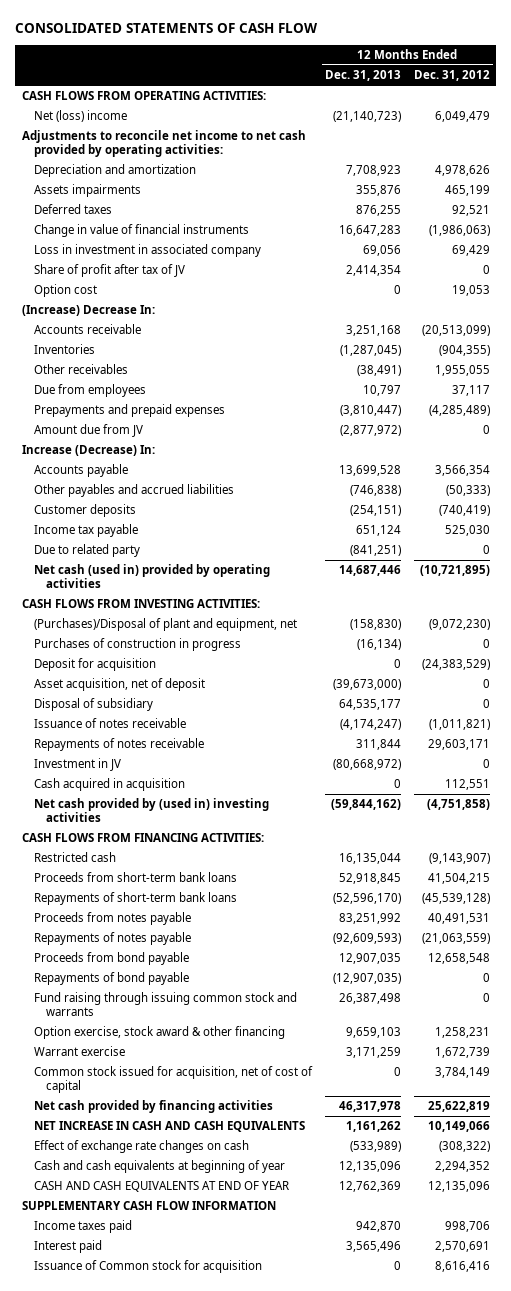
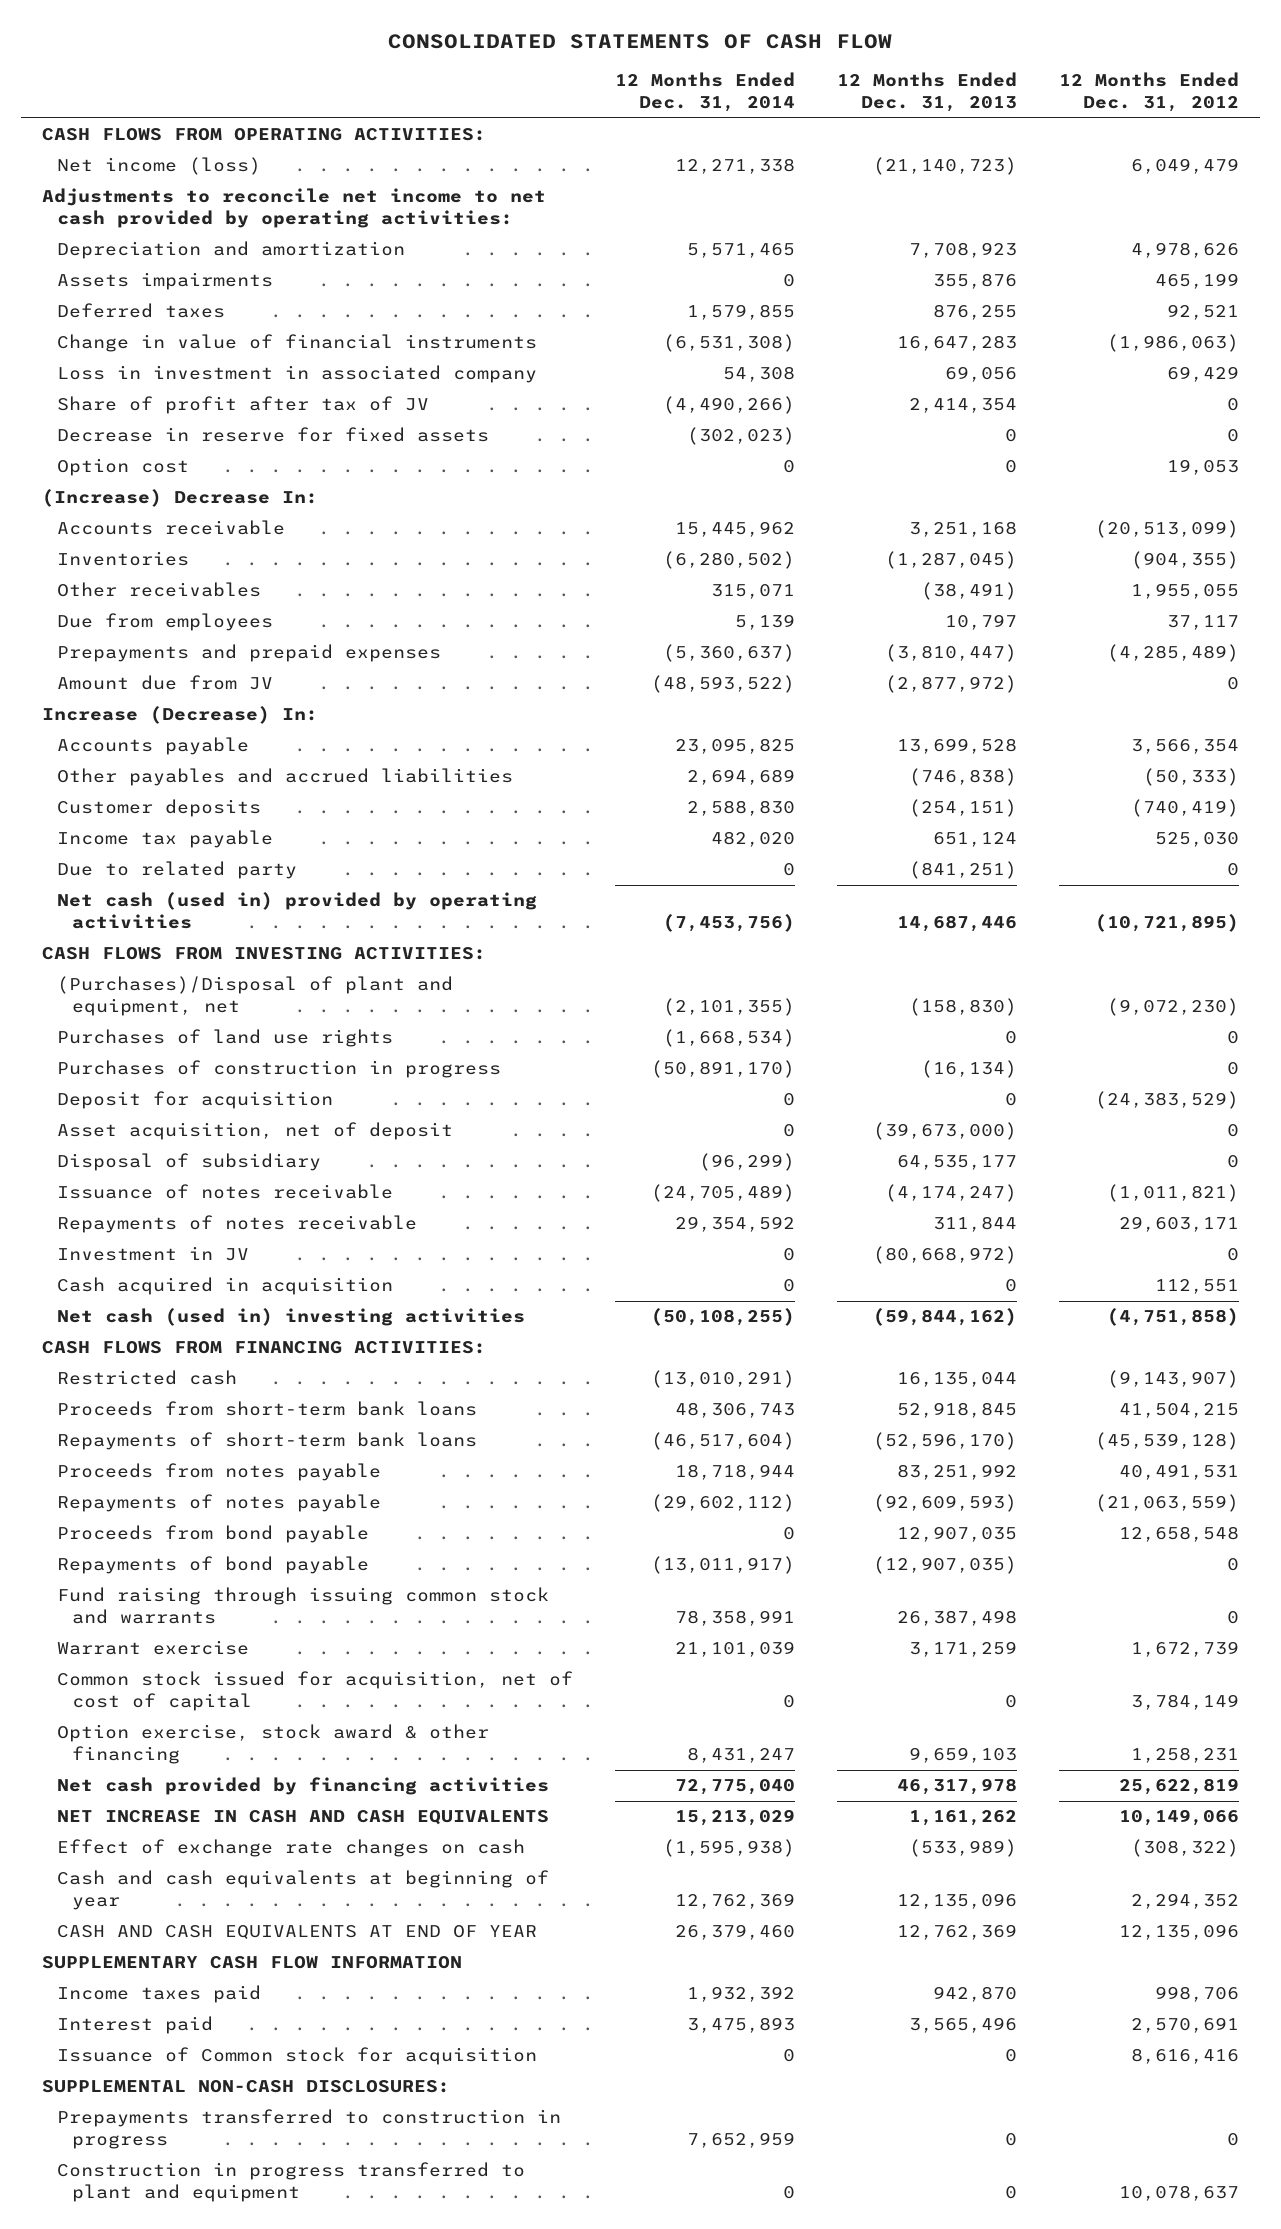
none -> [614,72,795,113] 12 Months Ended Dec. 31, 2014
[33,110,127,123] Net (loss) income -> [57,157,262,176] Net income (loss)
none -> [57,427,490,443] Decrease in reserve for fixed assets
none -> [57,1029,394,1048] Purchases of land use rights
[33,798,269,823] Net cash provided by (used in) investing activities -> [57,1308,526,1327] Net cash (used in) investing activities
[33,1026,285,1040] Option exercise, stock award & other financing -> [57,1724,490,1765] Option exercise, stock award & other financing
none -> [42,2080,451,2094] SUPPLEMENTAL NON-CASH DISCLOSURES:
none -> [57,2109,562,2150] Prepayments transferred to construction in progress
none -> [57,2162,526,2203] Construction in progress transferred to plant and equipment

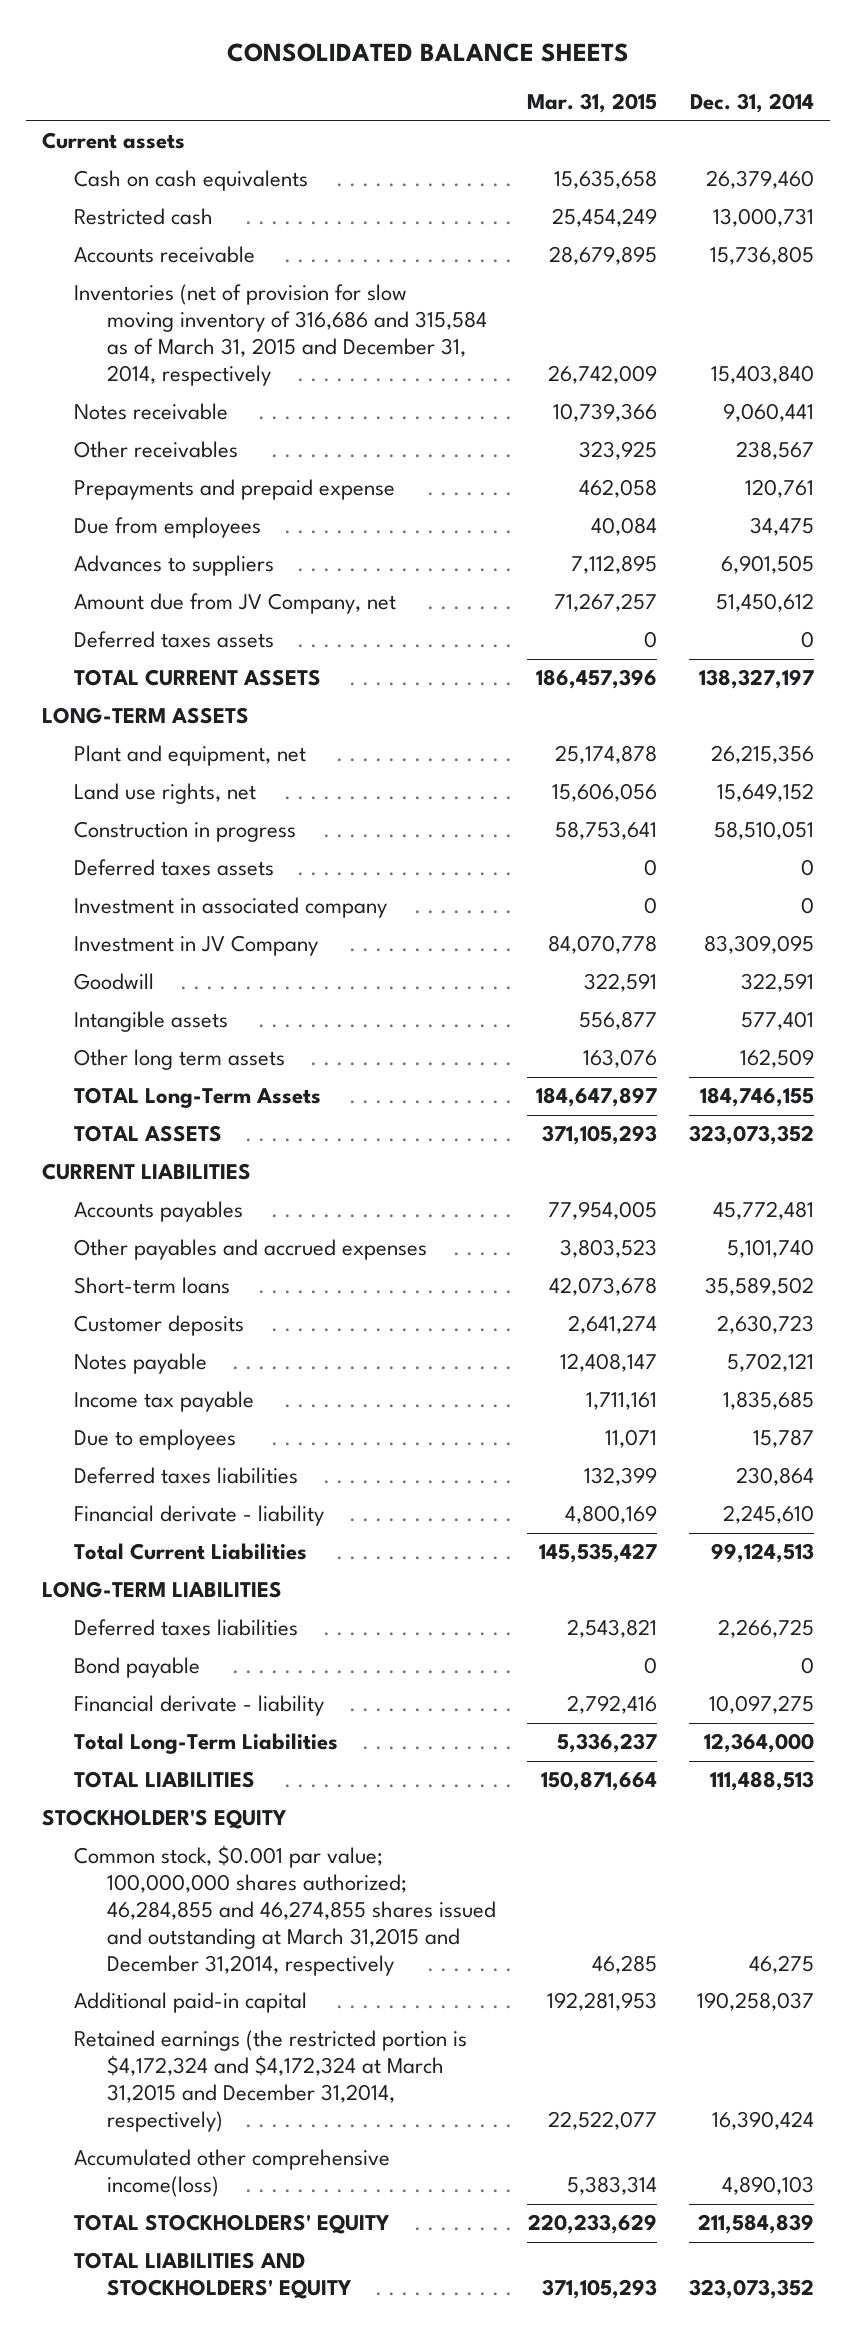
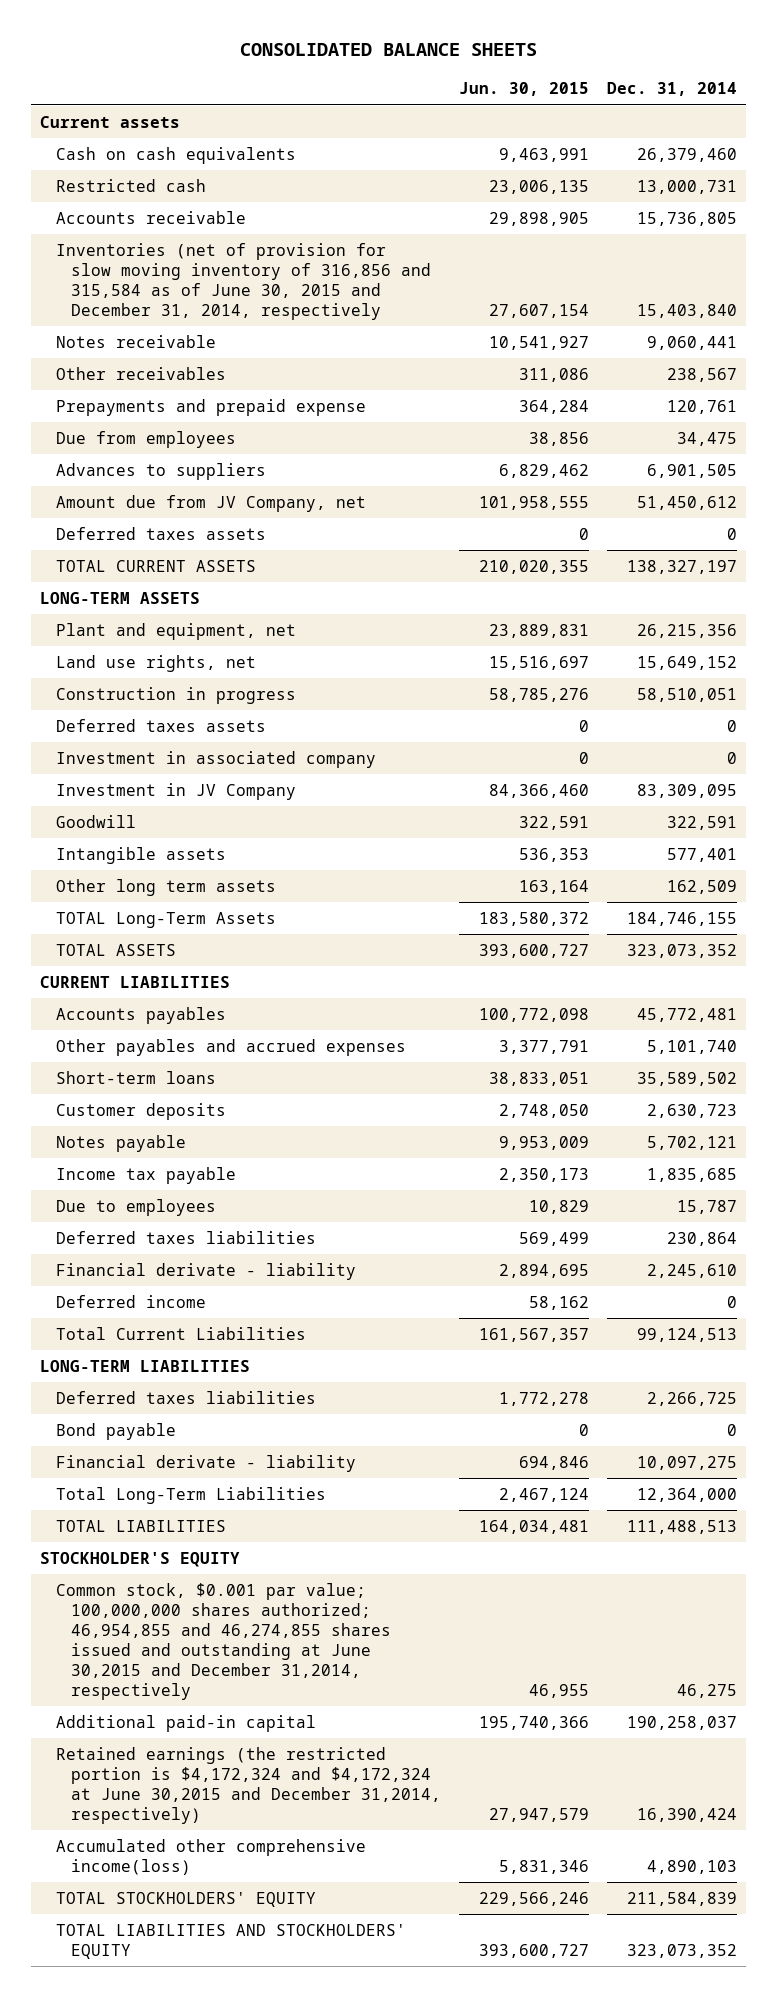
[527,93,658,114] Mar. 31, 2015 -> none
none -> [458,82,589,97] Jun. 30, 2015
[74,284,487,386] Inventories (net of provision for slow moving inventory of 316,686 and 315,584 as of March 31, 2015 and December 31, 2014, respectively -> [55,242,431,320] Inventories (net of provision for slow moving inventory of 316,856 and 315,584 as of June 30, 2015 and December 31, 2014, respectively
none -> [55,1294,206,1308] Deferred income
[74,1845,496,1976] Common stock, $0.001 par value; 100,000,000 shares authorized; 46,284,855 and 46,274,855 shares issued and outstanding at March 31,2015 and December 31,2014, respectively -> [55,1582,391,1700] Common stock, $0.001 par value; 100,000,000 shares authorized; 46,954,855 and 46,274,855 shares issued and outstanding at June 30,2015 and December 31,2014, respectively
[74,2030,468,2132] Retained earnings (the restricted portion is $4,172,324 and $4,172,324 at March 31,2015 and December 31,2014, respectively) -> [55,1746,441,1824] Retained earnings (the restricted portion is $4,172,324 and $4,172,324 at June 30,2015 and December 31,2014, respectively)

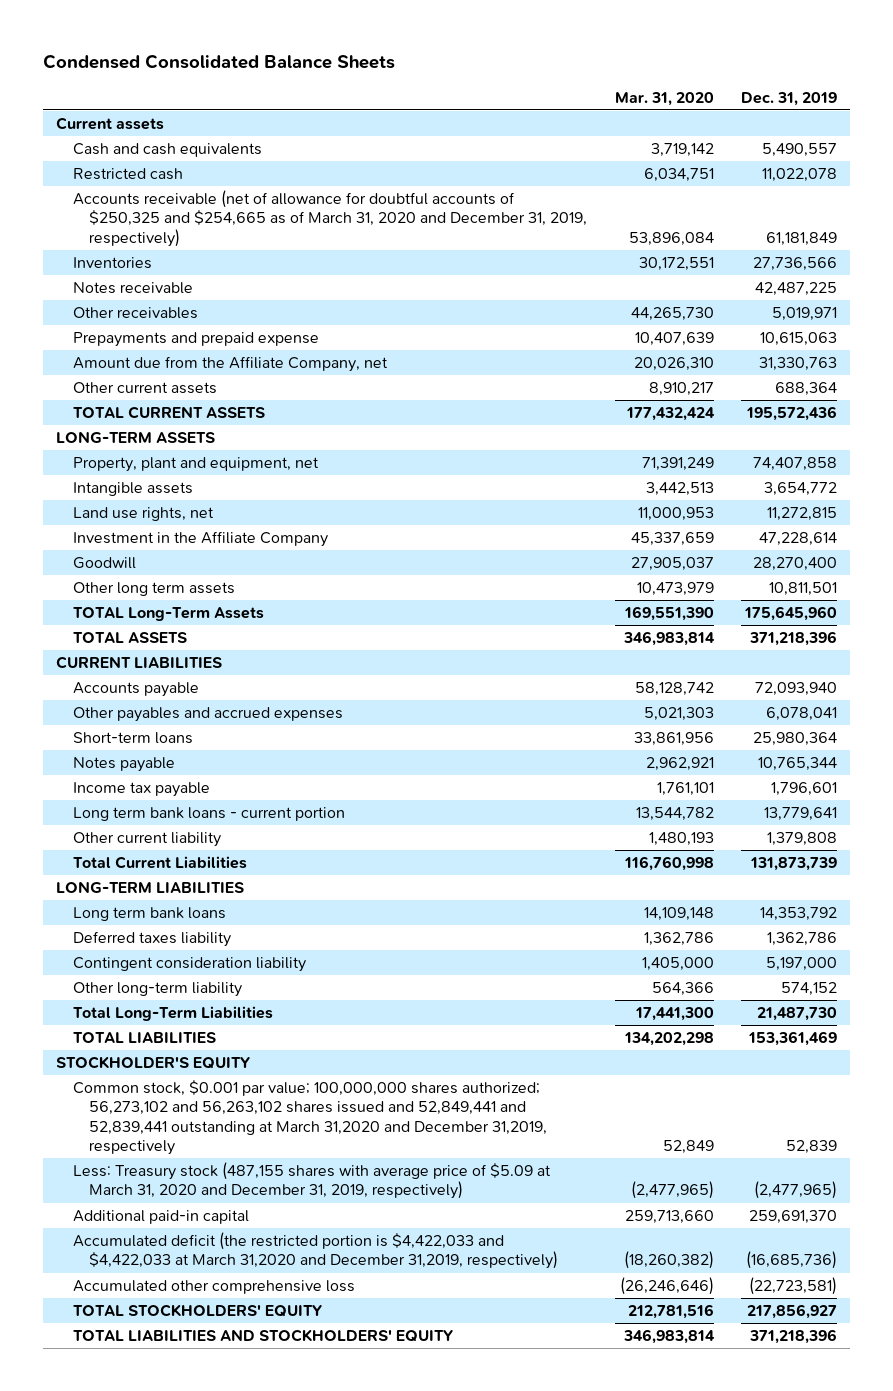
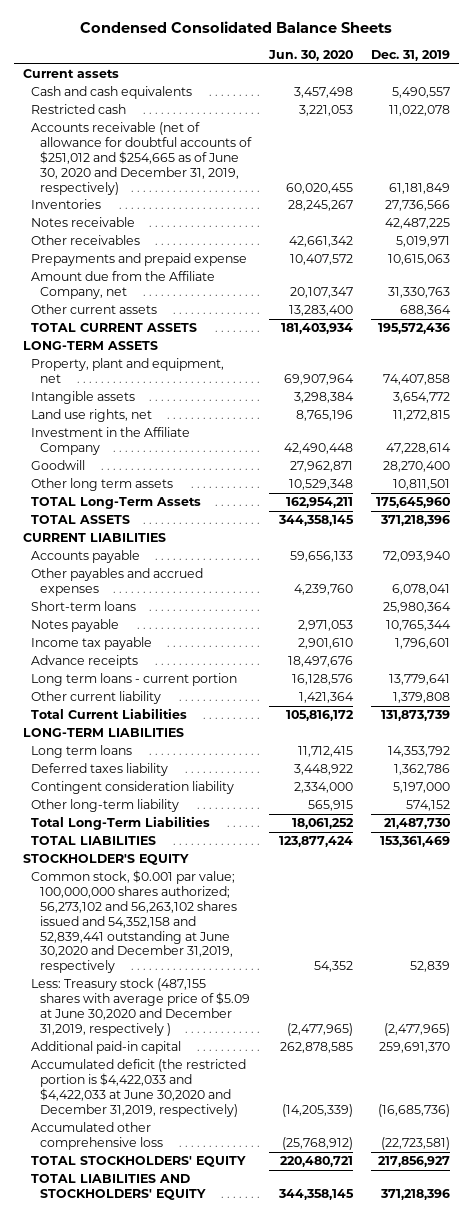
[614,91,714,106] Mar. 31, 2020 -> none
none -> [268,49,354,61] Jun. 30, 2020
[72,190,588,247] Accounts receivable (net of allowance for doubtful accounts of $250,325 and $254,665 as of March 31, 2020 and December 31, 2019, respectively) -> [31,122,253,195] Accounts receivable (net of allowance for doubtful accounts of $251,012 and $254,665 as of June 30, 2020 and December 31, 2019, respectively)
none -> [31,655,139,669] Advance receipts
[72,807,345,822] Long term bank loans - current portion -> [31,673,238,687] Long term loans - current portion
[72,907,226,922] Long term bank loans -> [31,745,133,759] Long term loans
[72,1080,548,1155] Common stock, $0.001 par value; 100,000,000 shares authorized; 56,273,102 and 56,263,102 shares issued and 52,849,441 and 52,839,441 outstanding at March 31,2020 and December 31,2019, respectively -> [31,870,238,974] Common stock, $0.001 par value; 100,000,000 shares authorized; 56,273,102 and 56,263,102 shares issued and 54,352,158 and 52,839,441 outstanding at June 30,2020 and December 31,2019, respectively
[72,1162,551,1200] Less: Treasury stock (487,155 shares with average price of $5.09 at March 31, 2020 and December 31, 2019, respectively) -> [31,978,251,1036] Less: Treasury stock (487,155 shares with average price of $5.09 at June 30,2020 and December 31,2019, respectively )
[72,1232,559,1270] Accumulated deficit (the restricted portion is $4,422,033 and $4,422,033 at March 31,2020 and December 31,2019, respectively) -> [31,1059,247,1117] Accumulated deficit (the restricted portion is $4,422,033 and $4,422,033 at June 30,2020 and December 31,2019, respectively)

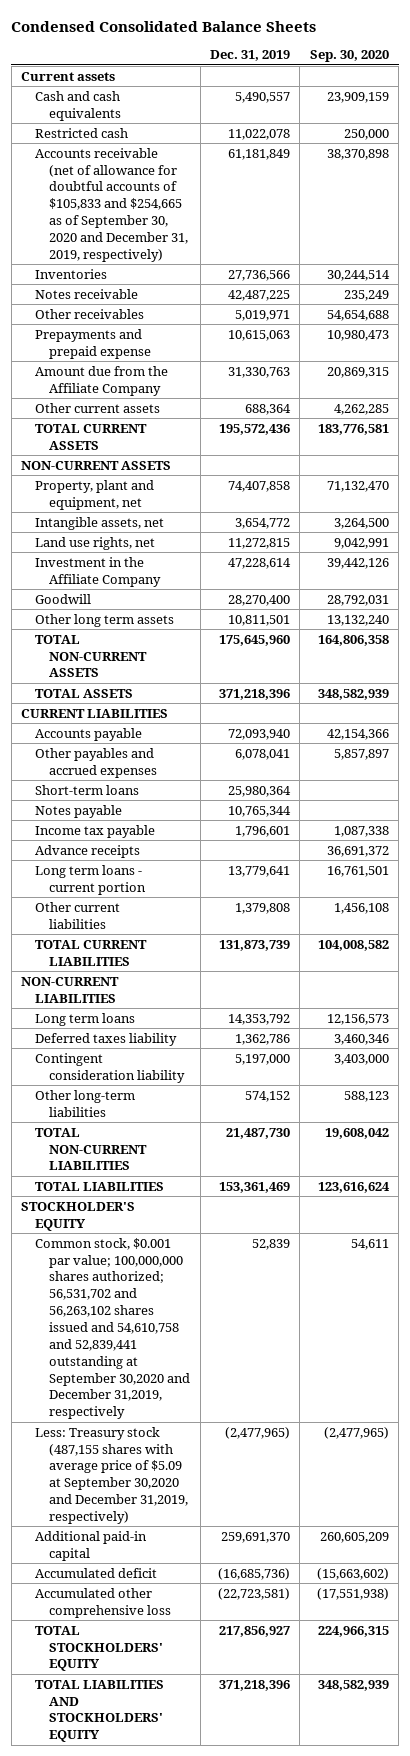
[268,49,354,61] Jun. 30, 2020 -> none
none -> [309,50,389,63] Sep. 30, 2020
[31,122,253,195] Accounts receivable (net of allowance for doubtful accounts of $251,012 and $254,665 as of June 30, 2020 and December 31, 2019, respectively) -> [35,147,189,262] Accounts receivable (net of allowance for doubtful accounts of $105,833 and $254,665 as of September 30, 2020 and December 31, 2019, respectively)
[31,271,216,300] Amount due from the Affiliate Company, net -> [35,365,169,396] Amount due from the Affiliate Company
[22,341,158,351] LONG-TERM ASSETS -> [21,460,172,470] NON-CURRENT ASSETS
[31,391,136,405] Intangible assets -> [35,516,165,530] Intangible assets, net
[31,497,202,510] TOTAL Long-Term Assets -> [35,634,148,678] TOTAL NON-CURRENT ASSETS
[31,691,162,705] Other current liability -> [35,901,121,929] Other current liabilities
[31,708,188,720] Total Current Liabilities -> [35,939,148,966] TOTAL CURRENT LIABILITIES
[22,728,184,738] LONG-TERM LIABILITIES -> [21,976,120,1003] NON-CURRENT LIABILITIES
[31,799,180,813] Other long-term liability -> [35,1089,136,1117] Other long-term liabilities
[31,816,211,831] Total Long-Term Liabilities -> [35,1127,148,1171] TOTAL NON-CURRENT LIABILITIES
[31,870,238,974] Common stock, $0.001 par value; 100,000,000 shares authorized; 56,273,102 and 56,263,102 shares issued and 54,352,158 and 52,839,441 outstanding at June 30,2020 and December 31,2019, respectively -> [35,1237,191,1420] Common stock, $0.001 par value; 100,000,000 shares authorized; 56,531,702 and 56,263,102 shares issued and 54,610,758 and 52,839,441 outstanding at September 30,2020 and December 31,2019, respectively
[31,978,251,1036] Less: Treasury stock (487,155 shares with average price of $5.09 at June 30,2020 and December 31,2019, respectively ) -> [35,1426,189,1525] Less: Treasury stock (487,155 shares with average price of $5.09 at September 30,2020 and December 31,2019, respectively)
[31,1059,247,1117] Accumulated deficit (the restricted portion is $4,422,033 and $4,422,033 at June 30,2020 and December 31,2019, respectively) -> [35,1567,158,1578] Accumulated deficit

